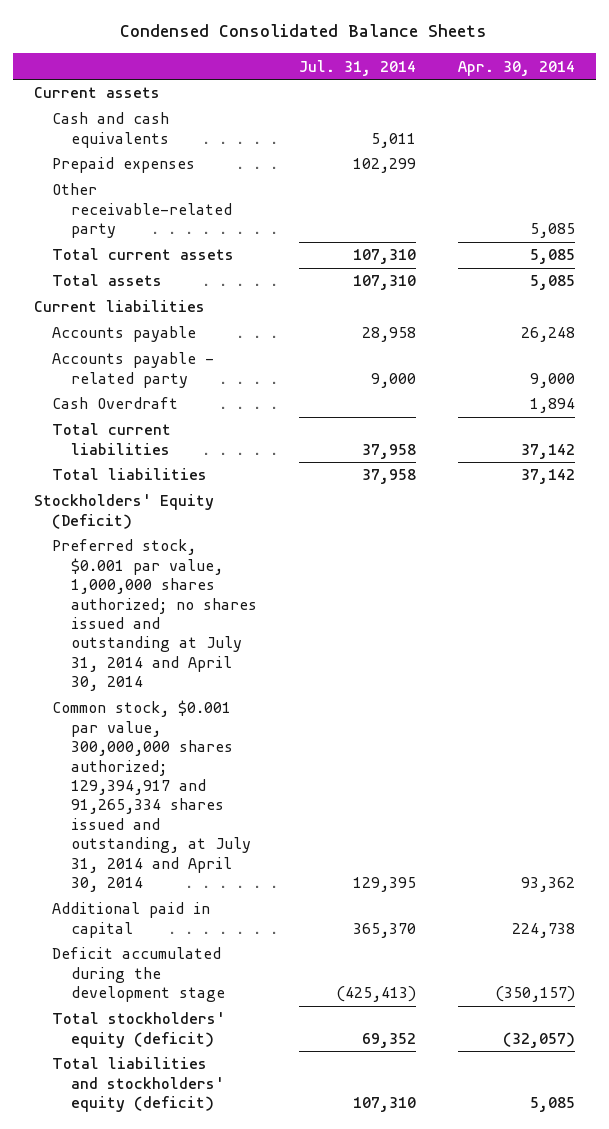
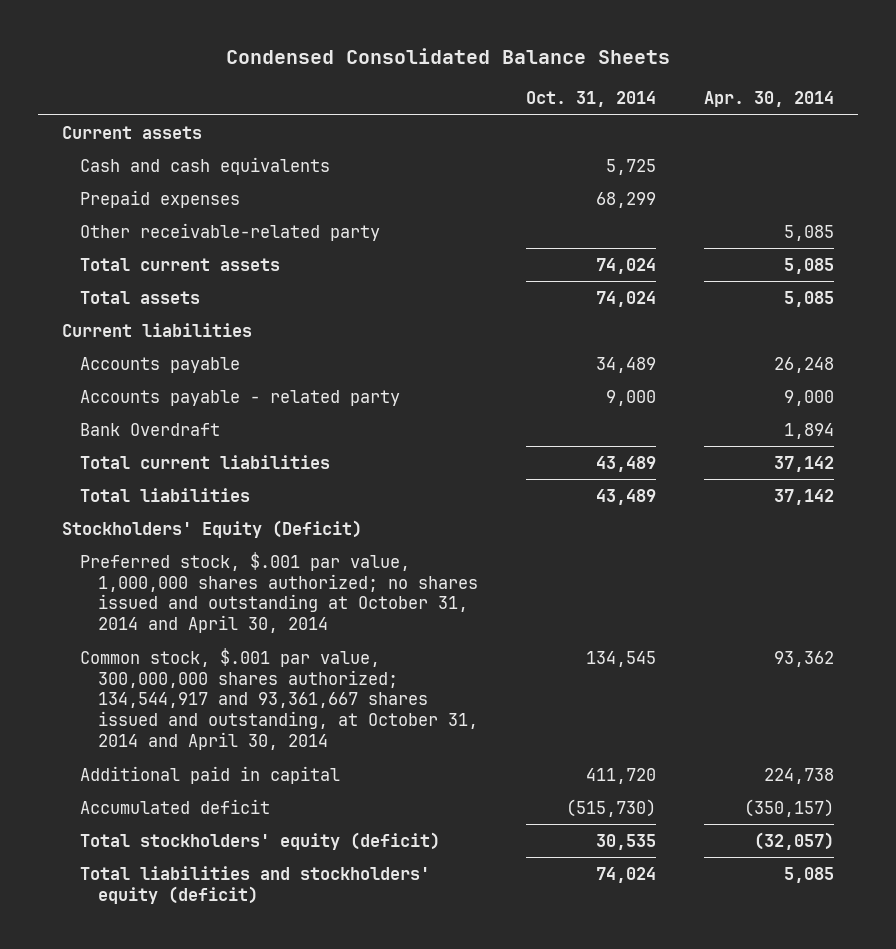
[299,59,417,76] Jul. 31, 2014 -> none
none -> [526,91,657,108] Oct. 31, 2014
[52,397,179,410] Cash Overdraft -> [80,422,221,436] Bank Overdraft
[52,539,258,692] Preferred stock, $0.001 par value, 1,000,000 shares authorized; no shares issued and outstanding at July 31, 2014 and April 30, 2014 -> [80,551,479,634] Preferred stock, $.001 par value, 1,000,000 shares authorized; no shares issued and outstanding at October 31, 2014 and April 30, 2014
[52,700,252,893] Common stock, $0.001 par value, 300,000,000 shares authorized; 129,394,917 and 91,265,334 shares issued and outstanding, at July 31, 2014 and April 30, 2014 -> [80,647,479,751] Common stock, $.001 par value, 300,000,000 shares authorized; 134,544,917 and 93,361,667 shares issued and outstanding, at October 31, 2014 and April 30, 2014
[52,947,226,1003] Deficit accumulated during the development stage -> [80,798,271,814] Accumulated deficit

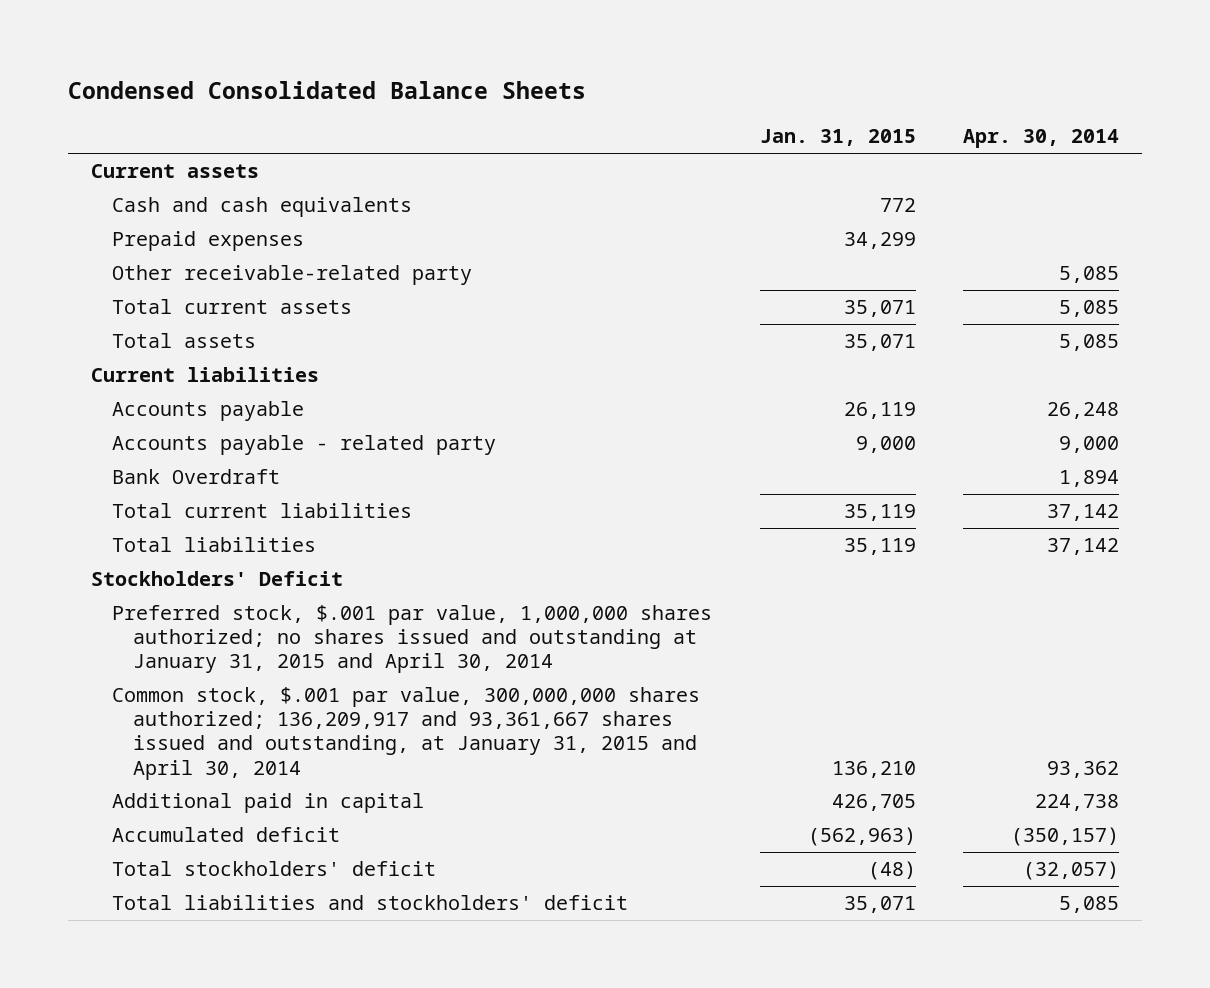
[526,91,657,108] Oct. 31, 2014 -> none
none -> [759,129,916,147] Jan. 31, 2015
[61,519,362,538] Stockholders' Equity (Deficit) -> [91,571,344,587] Stockholders' Deficit
[80,551,479,634] Preferred stock, $.001 par value, 1,000,000 shares authorized; no shares issued and outstanding at October 31, 2014 and April 30, 2014 -> [112,605,713,674] Preferred stock, $.001 par value, 1,000,000 shares authorized; no shares issued and outstanding at January 31, 2015 and April 30, 2014
[80,647,479,751] Common stock, $.001 par value, 300,000,000 shares authorized; 134,544,917 and 93,361,667 shares issued and outstanding, at October 31, 2014 and April 30, 2014 -> [112,687,701,780] Common stock, $.001 par value, 300,000,000 shares authorized; 136,209,917 and 93,361,667 shares issued and outstanding, at January 31, 2015 and April 30, 2014
[80,831,441,850] Total stockholders' equity (deficit) -> [112,861,437,877] Total stockholders' deficit
[80,865,431,904] Total liabilities and stockholders' equity (deficit) -> [112,895,629,911] Total liabilities and stockholders' deficit

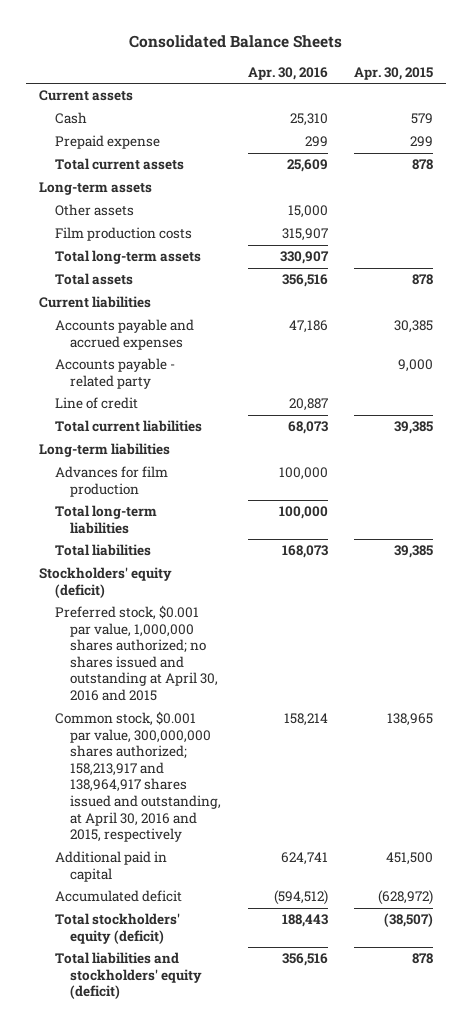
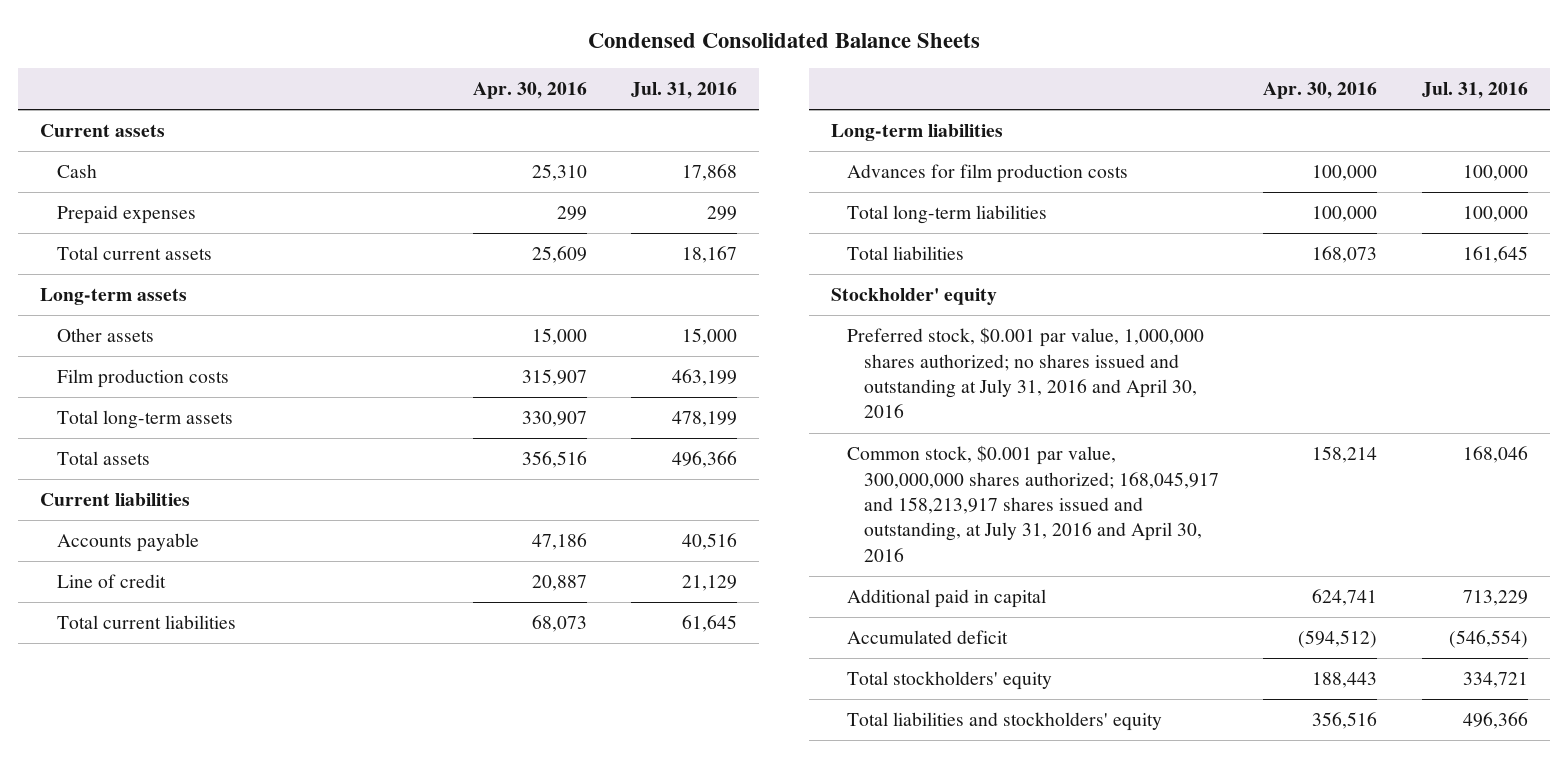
[128,35,342,49] Consolidated Balance Sheets -> [588,33,981,49] Condensed Consolidated Balance Sheets
[353,66,433,80] Apr. 30, 2015 -> none
none -> [631,82,738,100] Jul. 31, 2016
[54,135,160,150] Prepaid expense -> [56,205,196,225] Prepaid expenses
[54,358,175,389] Accounts payable - related party -> none
[54,319,194,350] Accounts payable and accrued expenses -> [56,533,199,553] Accounts payable
[54,466,168,497] Advances for film production -> [847,164,1129,184] Advances for film production costs
[39,567,173,598] Stockholders' equity (deficit) -> [830,288,997,306] Stockholder' equity
[54,605,219,702] Preferred stock, $0.001 par value, 1,000,000 shares authorized; no shares issued and outstanding at April 30, 2016 and 2015 -> [847,327,1205,419] Preferred stock, $0.001 par value, 1,000,000 shares authorized; no shares issued and outstanding at July 31, 2016 and April 30, 2016
[54,711,222,843] Common stock, $0.001 par value, 300,000,000 shares authorized; 158,213,917 and 138,964,917 shares issued and outstanding, at April 30, 2016 and 2015, respectively -> [847,445,1219,562] Common stock, $0.001 par value, 300,000,000 shares authorized; 168,045,917 and 158,213,917 shares issued and outstanding, at July 31, 2016 and April 30, 2016
[54,913,180,944] Total stockholders' equity (deficit) -> [847,671,1053,691] Total stockholders' equity
[54,952,203,1000] Total liabilities and stockholders' equity (deficit) -> [847,712,1163,732] Total liabilities and stockholders' equity

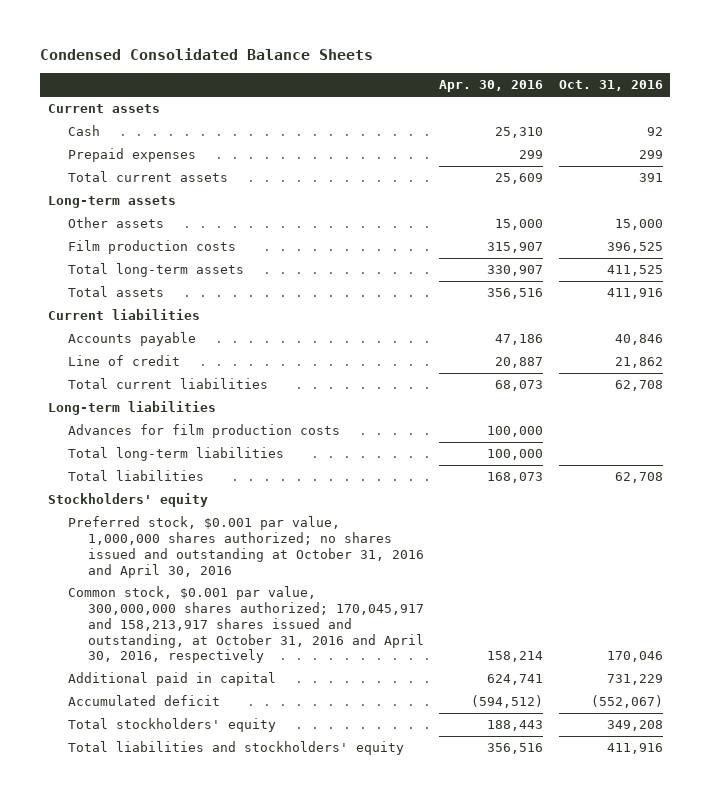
[631,82,738,100] Jul. 31, 2016 -> none
none -> [558,80,663,92] Oct. 31, 2016
[830,288,997,306] Stockholder' equity -> [48,493,209,508] Stockholders' equity
[847,327,1205,419] Preferred stock, $0.001 par value, 1,000,000 shares authorized; no shares issued and outstanding at July 31, 2016 and April 30, 2016 -> [67,516,424,578] Preferred stock, $0.001 par value, 1,000,000 shares authorized; no shares issued and outstanding at October 31, 2016 and April 30, 2016
[847,445,1219,562] Common stock, $0.001 par value, 300,000,000 shares authorized; 168,045,917 and 158,213,917 shares issued and outstanding, at July 31, 2016 and April 30, 2016 -> [67,586,424,664] Common stock, $0.001 par value, 300,000,000 shares authorized; 170,045,917 and 158,213,917 shares issued and outstanding, at October 31, 2016 and April 30, 2016, respectively

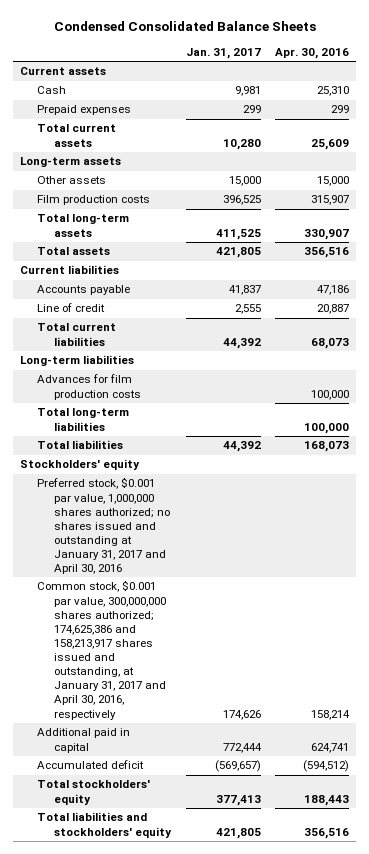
[558,80,663,92] Oct. 31, 2016 -> none
none -> [185,48,261,60] Jan. 31, 2017
[67,516,424,578] Preferred stock, $0.001 par value, 1,000,000 shares authorized; no shares issued and outstanding at October 31, 2016 and April 30, 2016 -> [37,477,171,575] Preferred stock, $0.001 par value, 1,000,000 shares authorized; no shares issued and outstanding at January 31, 2017 and April 30, 2016
[67,586,424,664] Common stock, $0.001 par value, 300,000,000 shares authorized; 170,045,917 and 158,213,917 shares issued and outstanding, at October 31, 2016 and April 30, 2016, respectively -> [37,580,167,720] Common stock, $0.001 par value, 300,000,000 shares authorized; 174,625,386 and 158,213,917 shares issued and outstanding, at January 31, 2017 and April 30, 2016, respectively

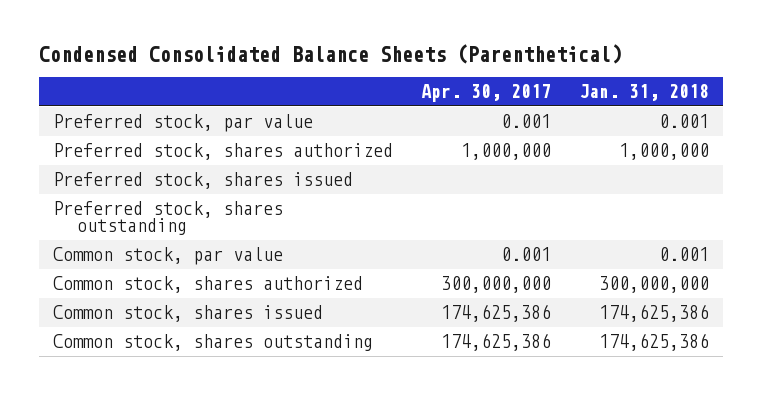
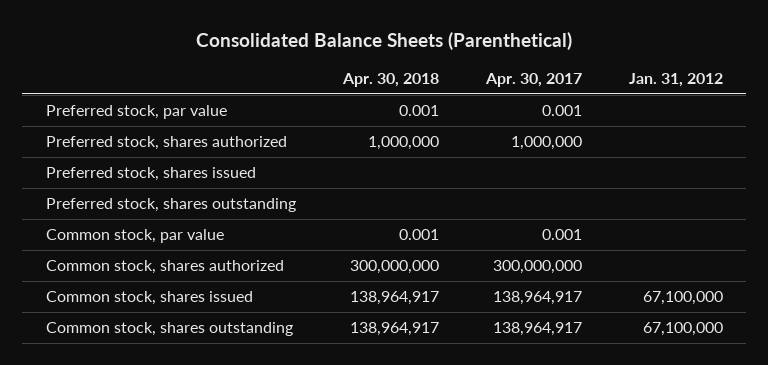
[38,44,622,65] Condensed Consolidated Balance Sheets (Parenthetical) -> [196,31,573,50] Consolidated Balance Sheets (Parenthetical)
[579,84,710,102] Jan. 31, 2018 -> none
none -> [341,73,439,88] Apr. 30, 2018
none -> [628,73,723,88] Jan. 31, 2012
[441,304,552,323] 174,625,386 -> [492,291,582,306] 138,964,917
[441,333,552,352] 174,625,386 -> [492,322,582,337] 138,964,917

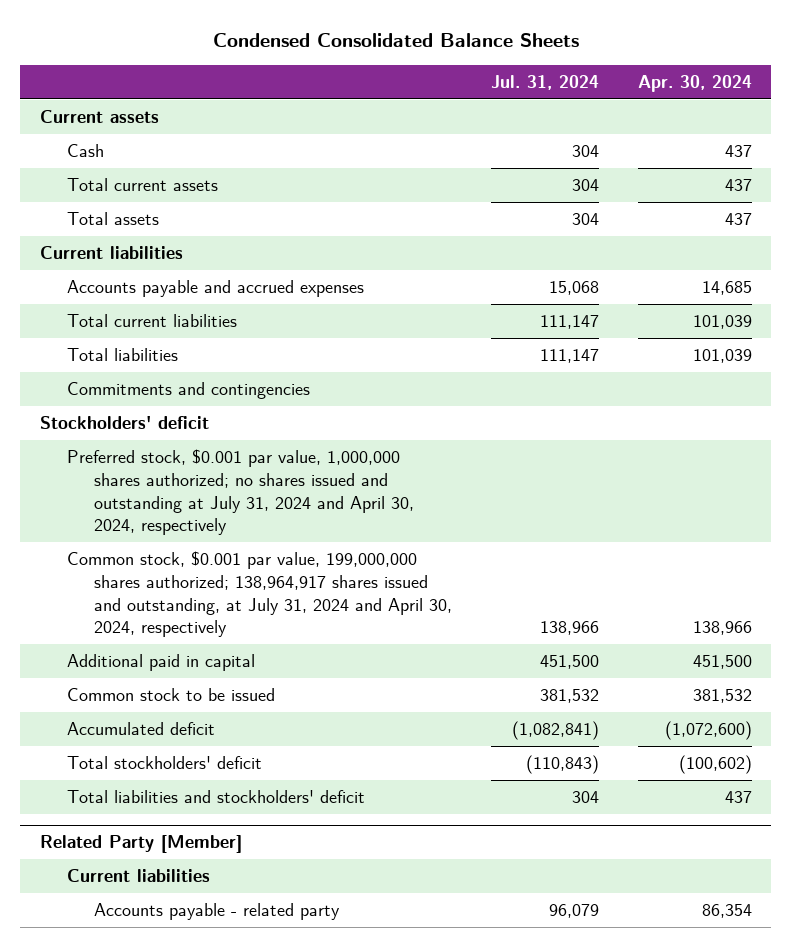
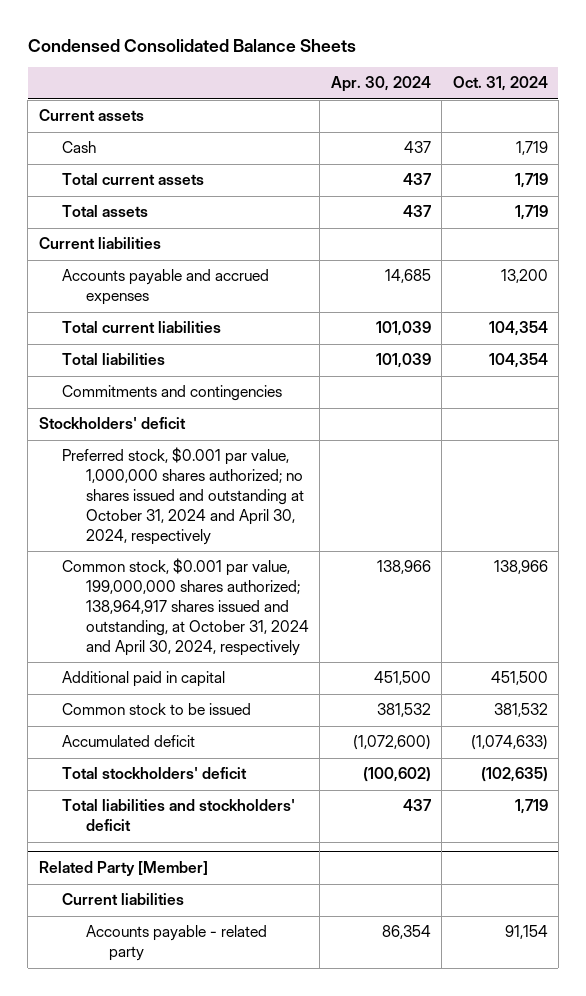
[490,74,599,90] Jul. 31, 2024 -> none
none -> [452,76,548,92] Oct. 31, 2024
[66,448,414,536] Preferred stock, $0.001 par value, 1,000,000 shares authorized; no shares issued and outstanding at July 31, 2024 and April 30, 2024, respectively -> [62,447,304,546] Preferred stock, $0.001 par value, 1,000,000 shares authorized; no shares issued and outstanding at October 31, 2024 and April 30, 2024, respectively
[66,550,452,638] Common stock, $0.001 par value, 199,000,000 shares authorized; 138,964,917 shares issued and outstanding, at July 31, 2024 and April 30, 2024, respectively -> [62,558,309,657] Common stock, $0.001 par value, 199,000,000 shares authorized; 138,964,917 shares issued and outstanding, at October 31, 2024 and April 30, 2024, respectively

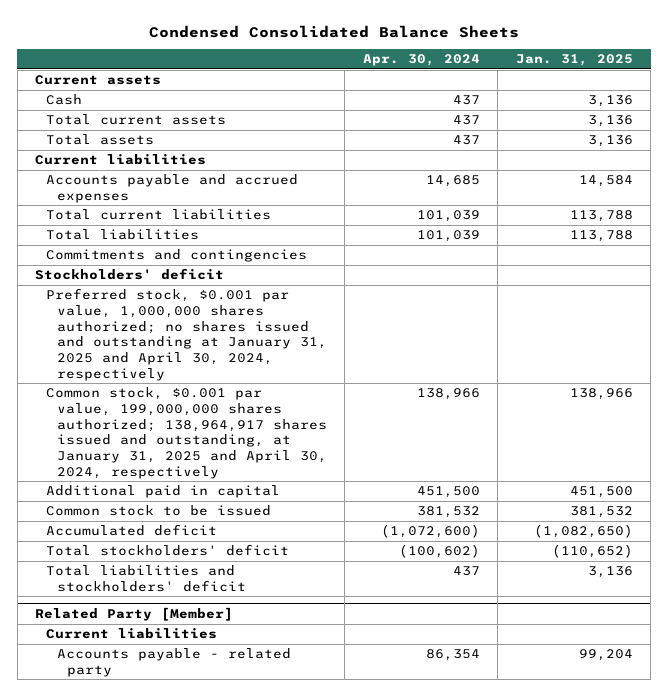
[452,76,548,92] Oct. 31, 2024 -> none
none -> [515,54,633,67] Jan. 31, 2025
[62,447,304,546] Preferred stock, $0.001 par value, 1,000,000 shares authorized; no shares issued and outstanding at October 31, 2024 and April 30, 2024, respectively -> [46,288,327,381] Preferred stock, $0.001 par value, 1,000,000 shares authorized; no shares issued and outstanding at January 31, 2025 and April 30, 2024, respectively
[62,558,309,657] Common stock, $0.001 par value, 199,000,000 shares authorized; 138,964,917 shares issued and outstanding, at October 31, 2024 and April 30, 2024, respectively -> [46,387,327,479] Common stock, $0.001 par value, 199,000,000 shares authorized; 138,964,917 shares issued and outstanding, at January 31, 2025 and April 30, 2024, respectively

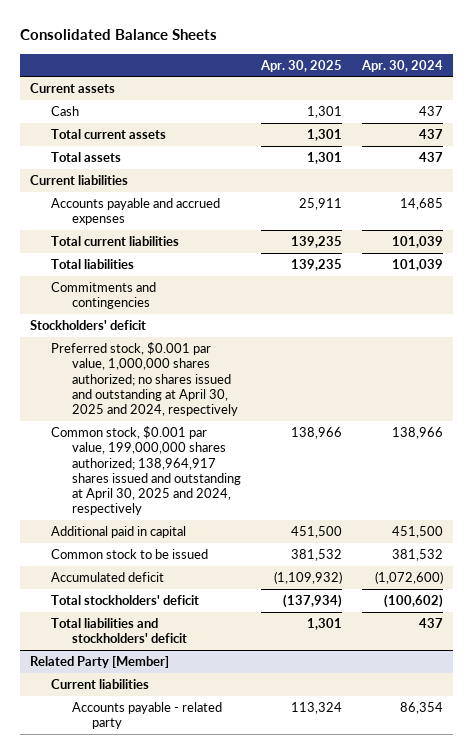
[149,24,520,38] Condensed Consolidated Balance Sheets -> [20,29,218,41] Consolidated Balance Sheets
[515,54,633,67] Jan. 31, 2025 -> none
none -> [259,59,342,72] Apr. 30, 2025
[46,288,327,381] Preferred stock, $0.001 par value, 1,000,000 shares authorized; no shares issued and outstanding at January 31, 2025 and April 30, 2024, respectively -> [50,342,238,416] Preferred stock, $0.001 par value, 1,000,000 shares authorized; no shares issued and outstanding at April 30, 2025 and 2024, respectively
[46,387,327,479] Common stock, $0.001 par value, 199,000,000 shares authorized; 138,964,917 shares issued and outstanding, at January 31, 2025 and April 30, 2024, respectively -> [50,426,241,516] Common stock, $0.001 par value, 199,000,000 shares authorized; 138,964,917 shares issued and outstanding at April 30, 2025 and 2024, respectively

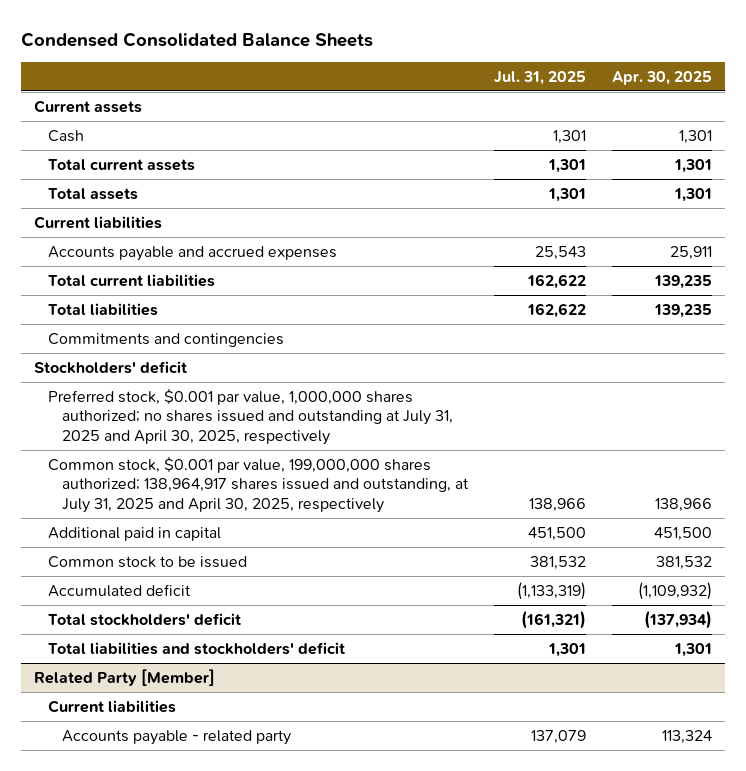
[20,29,218,41] Consolidated Balance Sheets -> [20,31,373,47] Condensed Consolidated Balance Sheets
[361,59,444,72] Apr. 30, 2024 -> none
none -> [493,70,586,85] Jul. 31, 2025
[50,342,238,416] Preferred stock, $0.001 par value, 1,000,000 shares authorized; no shares issued and outstanding at April 30, 2025 and 2024, respectively -> [47,388,453,445] Preferred stock, $0.001 par value, 1,000,000 shares authorized; no shares issued and outstanding at July 31, 2025 and April 30, 2025, respectively
[50,426,241,516] Common stock, $0.001 par value, 199,000,000 shares authorized; 138,964,917 shares issued and outstanding at April 30, 2025 and 2024, respectively -> [47,456,469,513] Common stock, $0.001 par value, 199,000,000 shares authorized; 138,964,917 shares issued and outstanding, at July 31, 2025 and April 30, 2025, respectively

